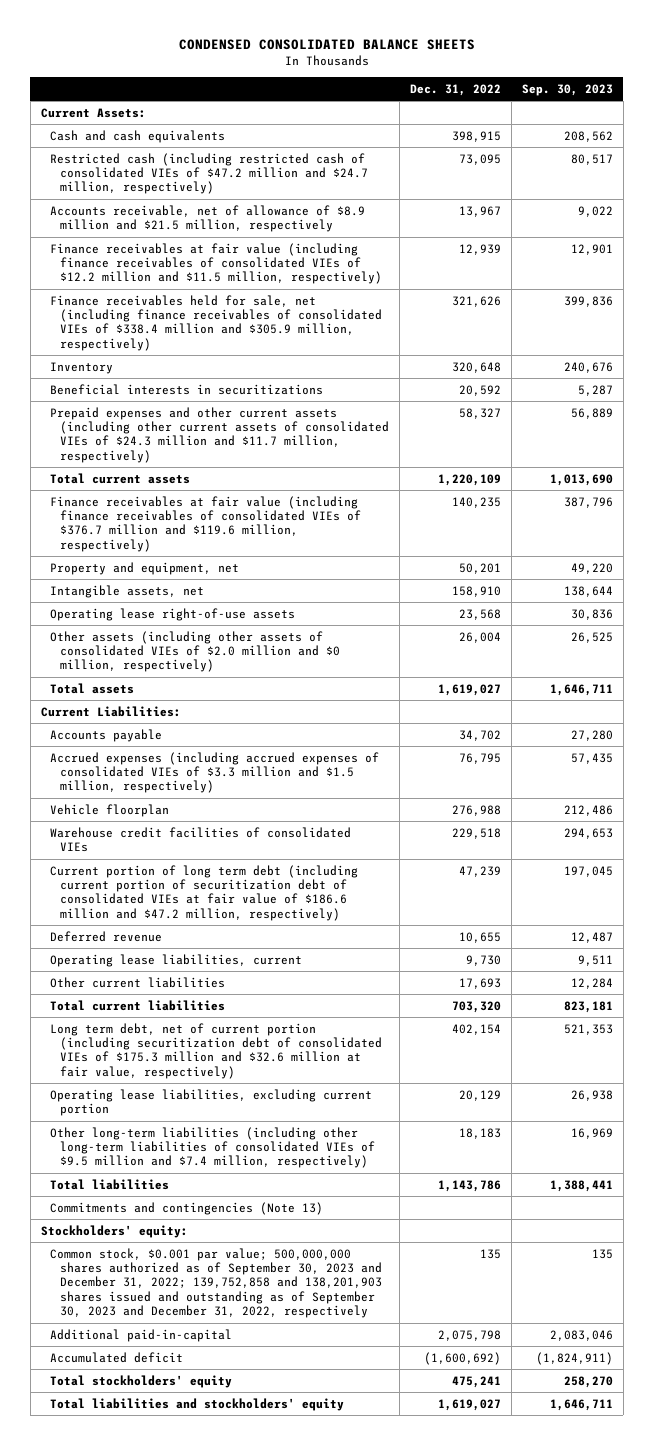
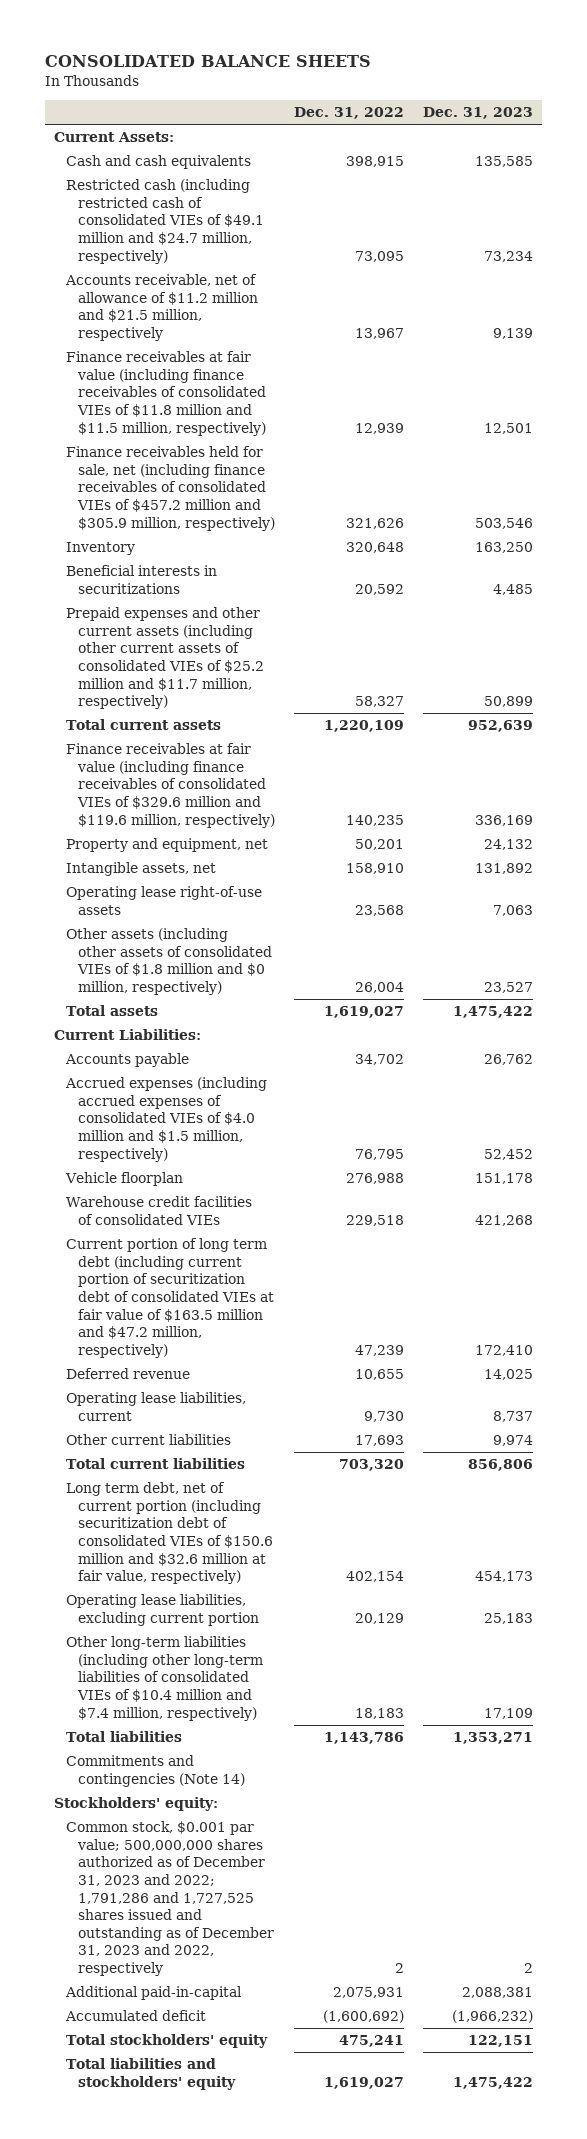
[178,38,475,50] CONDENSED CONSOLIDATED BALANCE SHEETS -> [45,54,372,67] CONSOLIDATED BALANCE SHEETS
[521,83,613,96] Sep. 30, 2023 -> none
none -> [422,107,533,120] Dec. 31, 2023
[50,152,369,195] Restricted cash (including restricted cash of consolidated VIEs of $47.2 million and $24.7 million, respectively) -> [66,179,265,264] Restricted cash (including restricted cash of consolidated VIEs of $49.1 million and $24.7 million, respectively)
[50,204,366,233] Accounts receivable, net of allowance of $8.9 million and $21.5 million, respectively -> [65,274,259,341] Accounts receivable, net of allowance of $11.2 million and $21.5 million, respectively
[50,242,383,285] Finance receivables at fair value (including finance receivables of consolidated VIEs of $12.2 million and $11.5 million, respectively) -> [66,351,267,436] Finance receivables at fair value (including finance receivables of consolidated VIEs of $11.8 million and $11.5 million, respectively)
[50,294,383,351] Finance receivables held for sale, net (including finance receivables of consolidated VIEs of $338.4 million and $305.9 million, respectively) -> [66,446,276,531] Finance receivables held for sale, net (including finance receivables of consolidated VIEs of $457.2 million and $305.9 million, respectively)
[50,406,390,463] Prepaid expenses and other current assets (including other current assets of consolidated VIEs of $24.3 million and $11.7 million, respectively) -> [66,607,265,710] Prepaid expenses and other current assets (including other current assets of consolidated VIEs of $25.2 million and $11.7 million, respectively)
[50,495,362,552] Finance receivables at fair value (including finance receivables of consolidated VIEs of $376.7 million and $119.6 million, respectively) -> [66,743,276,828] Finance receivables at fair value (including finance receivables of consolidated VIEs of $329.6 million and $119.6 million, respectively)
[50,630,341,673] Other assets (including other assets of consolidated VIEs of $2.0 million and $0 million, respectively) -> [66,928,273,995] Other assets (including other assets of consolidated VIEs of $1.8 million and $0 million, respectively)
[50,751,380,794] Accrued expenses (including accrued expenses of consolidated VIEs of $3.3 million and $1.5 million, respectively) -> [65,1077,268,1162] Accrued expenses (including accrued expenses of consolidated VIEs of $4.0 million and $1.5 million, respectively)
[50,864,359,921] Current portion of long term debt (including current portion of securitization debt of consolidated VIEs at fair value of $186.6 million and $47.2 million, respectively) -> [66,1238,275,1358] Current portion of long term debt (including current portion of securitization debt of consolidated VIEs at fair value of $163.5 million and $47.2 million, respectively)
[50,1022,383,1079] Long term debt, net of current portion (including securitization debt of consolidated VIEs of $175.3 million and $32.6 million at fair value, respectively) -> [66,1482,274,1585] Long term debt, net of current portion (including securitization debt of consolidated VIEs of $150.6 million and $32.6 million at fair value, respectively)
[50,1126,376,1169] Other long-term liabilities (including other long-term liabilities of consolidated VIEs of $9.5 million and $7.4 million, respectively) -> [66,1636,264,1721] Other long-term liabilities (including other long-term liabilities of consolidated VIEs of $10.4 million and $7.4 million, respectively)
[50,1201,324,1215] Commitments and contingencies (Note 13) -> [66,1755,246,1787] Commitments and contingencies (Note 14)
[50,1247,383,1319] Common stock, $0.001 par value; 500,000,000 shares authorized as of September 30, 2023 and December 31, 2022; 139,752,858 and 138,201,903 shares issued and outstanding as of September 30, 2023 and December 31, 2022, respectively -> [66,1821,275,1976] Common stock, $0.001 par value; 500,000,000 shares authorized as of December 31, 2023 and 2022; 1,791,286 and 1,727,525 shares issued and outstanding as of December 31, 2023 and 2022, respectively
[479,1248,501,1259] 135 -> [394,1962,404,1973] 2
[437,1329,501,1341] 2,075,798 -> [332,1987,404,1999] 2,075,931

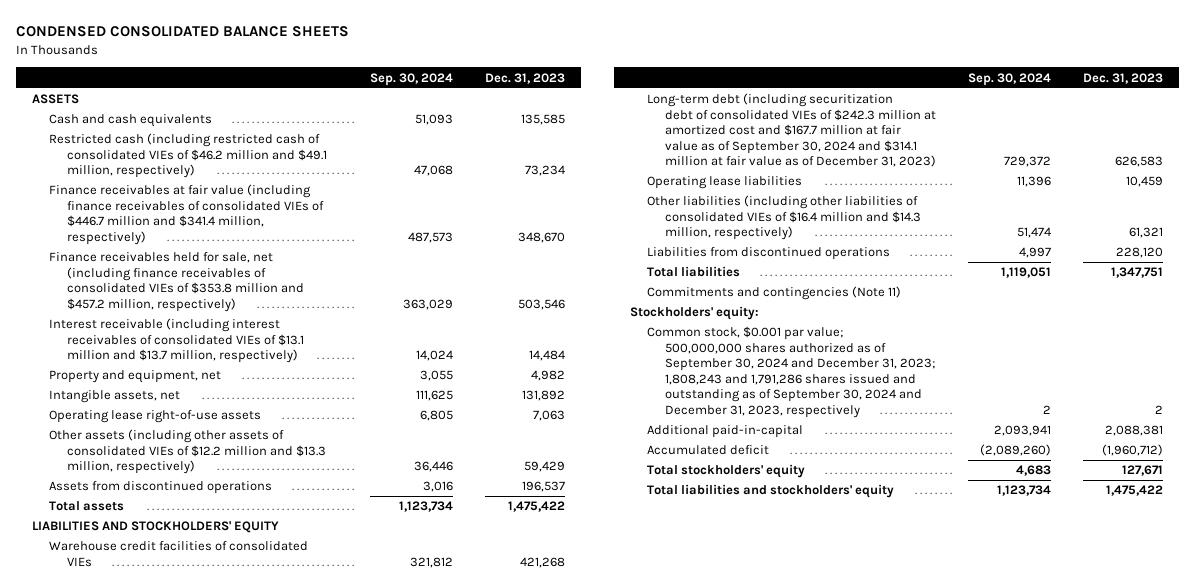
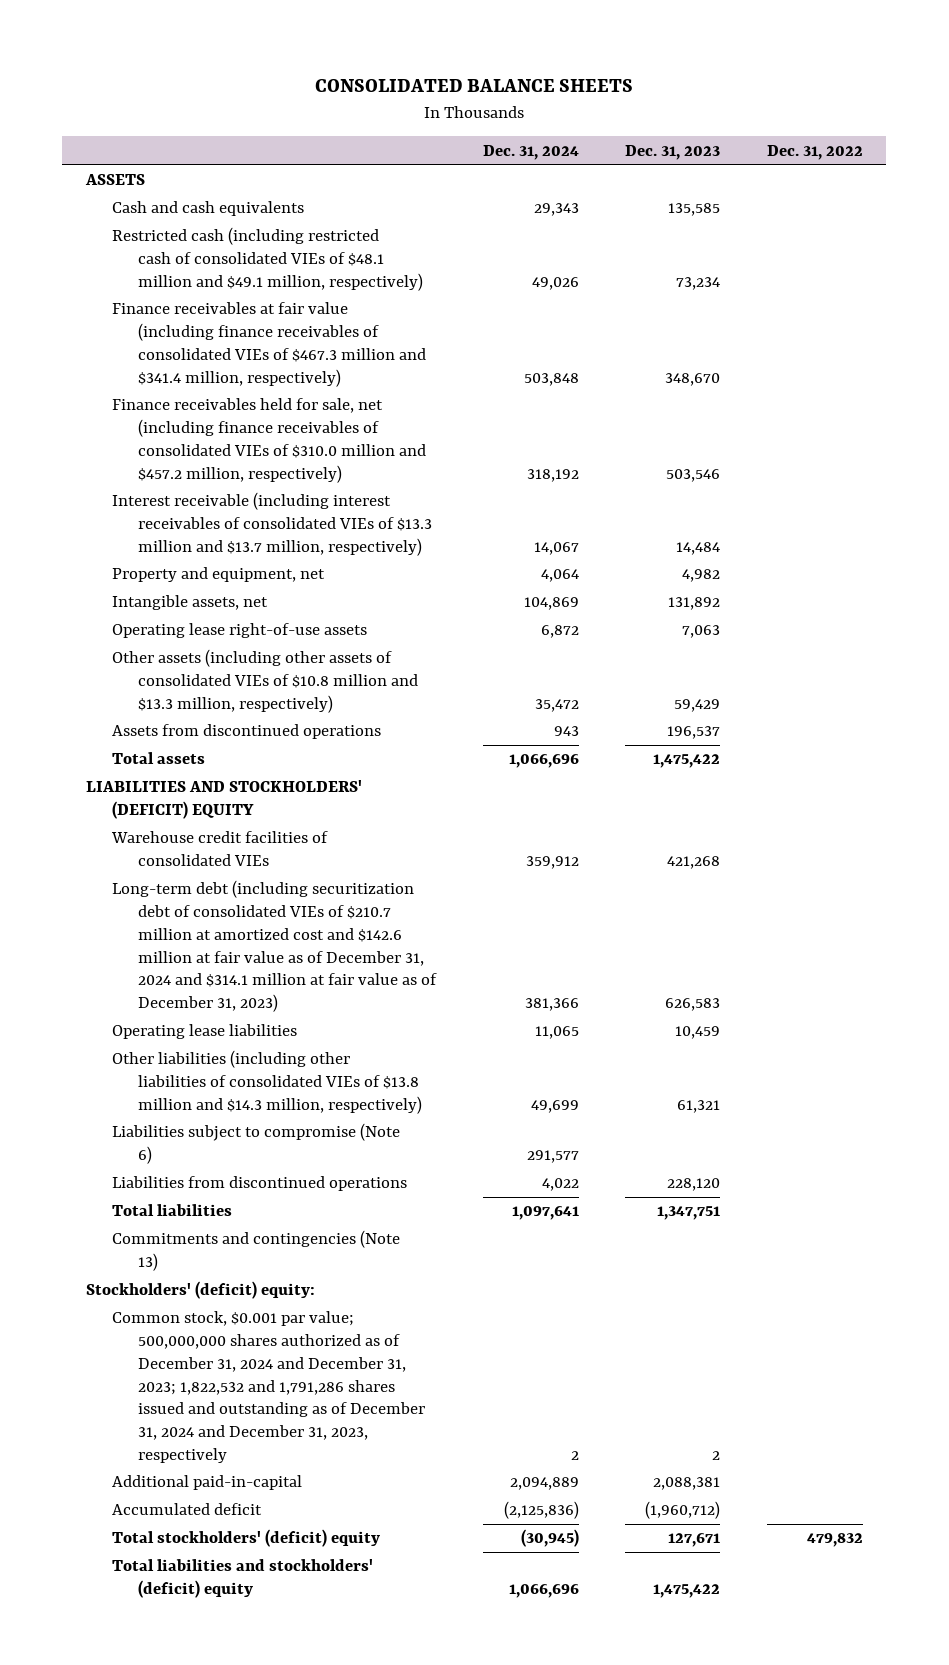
[15,26,349,38] CONDENSED CONSOLIDATED BALANCE SHEETS -> [315,78,634,92] CONSOLIDATED BALANCE SHEETS
[369,72,453,86] Sep. 30, 2024 -> none
none -> [482,144,579,160] Dec. 31, 2024
none -> [766,144,863,160] Dec. 31, 2022
[49,133,327,179] Restricted cash (including restricted cash of consolidated VIEs of $46.2 million and $49.1 million, respectively) -> [112,227,424,291] Restricted cash (including restricted cash of consolidated VIEs of $48.1 million and $49.1 million, respectively)
[49,184,324,245] Finance receivables at fair value (including finance receivables of consolidated VIEs of $446.7 million and $341.4 million, respectively) -> [112,302,427,387] Finance receivables at fair value (including finance receivables of consolidated VIEs of $467.3 million and $341.4 million, respectively)
[49,252,304,312] Finance receivables held for sale, net (including finance receivables of consolidated VIEs of $353.8 million and $457.2 million, respectively) -> [112,398,427,483] Finance receivables held for sale, net (including finance receivables of consolidated VIEs of $310.0 million and $457.2 million, respectively)
[49,318,304,364] Interest receivable (including interest receivables of consolidated VIEs of $13.1 million and $13.7 million, respectively) -> [112,492,433,556] Interest receivable (including interest receivables of consolidated VIEs of $13.3 million and $13.7 million, respectively)
[49,429,326,475] Other assets (including other assets of consolidated VIEs of $12.2 million and $13.3 million, respectively) -> [112,649,419,713] Other assets (including other assets of consolidated VIEs of $10.8 million and $13.3 million, respectively)
[31,521,279,534] LIABILITIES AND STOCKHOLDERS' EQUITY -> [85,780,362,820] LIABILITIES AND STOCKHOLDERS' (DEFICIT) EQUITY
[647,93,936,168] Long-term debt (including securitization debt of consolidated VIEs of $242.3 million at amortized cost and $167.7 million at fair value as of September 30, 2024 and $314.1 million at fair value as of December 31, 2023) -> [112,880,438,1012] Long-term debt (including securitization debt of consolidated VIEs of $210.7 million at amortized cost and $142.6 million at fair value as of December 31, 2024 and $314.1 million at fair value as of December 31, 2023)
[647,195,921,241] Other liabilities (including other liabilities of consolidated VIEs of $16.4 million and $14.3 million, respectively) -> [112,1050,423,1114] Other liabilities (including other liabilities of consolidated VIEs of $13.8 million and $14.3 million, respectively)
none -> [112,1123,401,1165] Liabilities subject to compromise (Note 6)
[647,286,902,301] Commitments and contingencies (Note 11) -> [112,1230,401,1272] Commitments and contingencies (Note 13)
[629,306,759,321] Stockholders' equity: -> [85,1281,315,1300] Stockholders' (deficit) equity:
[647,326,935,418] Common stock, $0.001 par value; 500,000,000 shares authorized as of September 30, 2024 and December 31, 2023; 1,808,243 and 1,791,286 shares issued and outstanding as of September 30, 2024 and December 31, 2023, respectively -> [112,1311,426,1463] Common stock, $0.001 par value; 500,000,000 shares authorized as of December 31, 2024 and December 31, 2023; 1,822,532 and 1,791,286 shares issued and outstanding as of December 31, 2024 and December 31, 2023, respectively
[647,464,806,479] Total stockholders' equity -> [112,1529,381,1548] Total stockholders' (deficit) equity
[647,484,895,499] Total liabilities and stockholders' equity -> [112,1559,374,1599] Total liabilities and stockholders' (deficit) equity

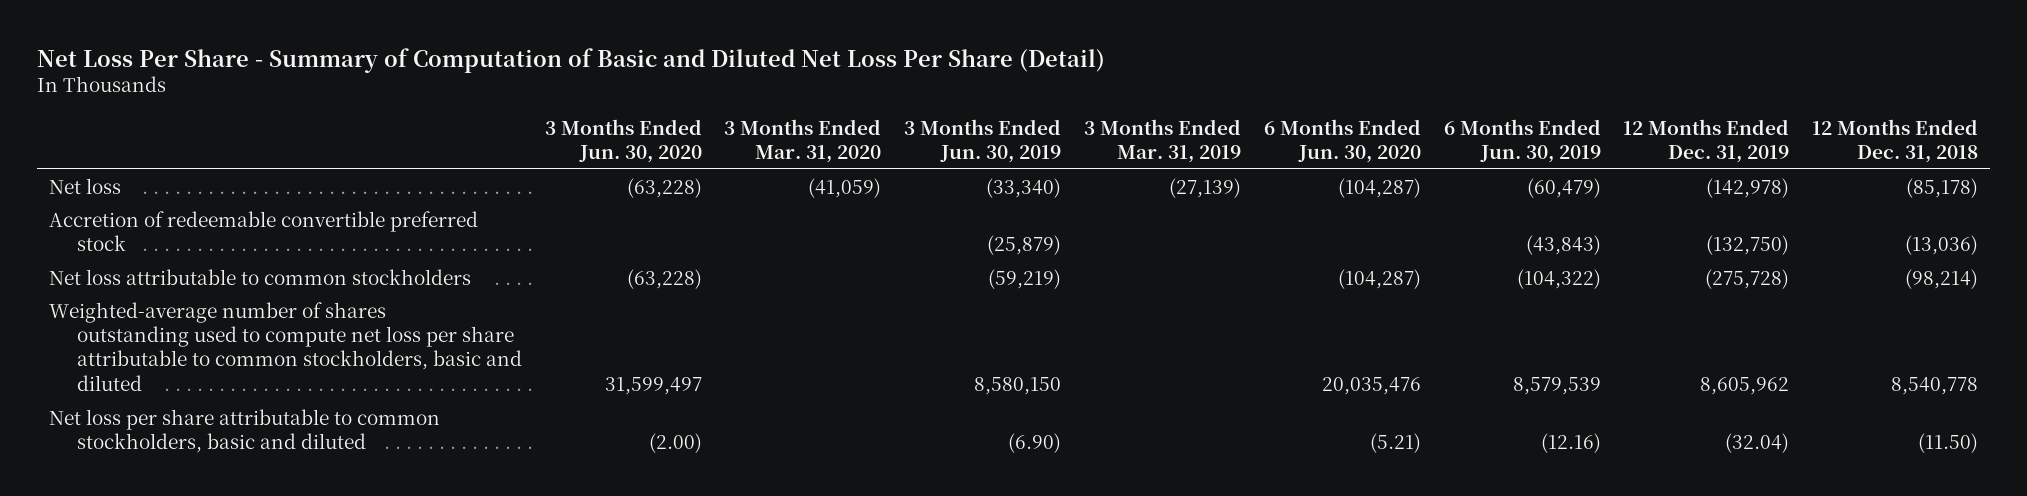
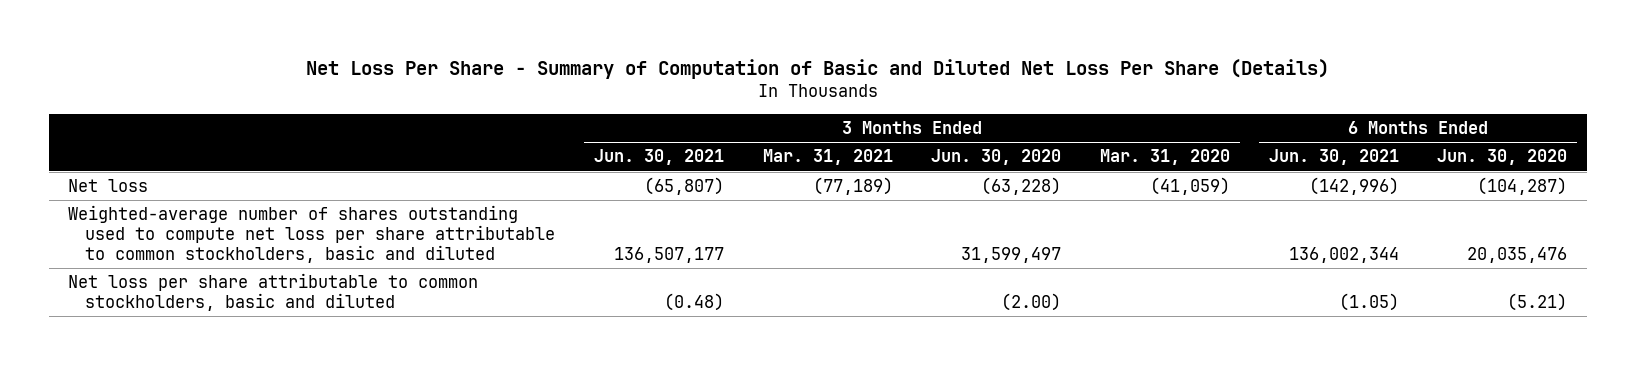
[37,47,1106,73] Net Loss Per Share - Summary of Computation of Basic and Diluted Net Loss Per Share (Detail) -> [305,58,1329,79] Net Loss Per Share - Summary of Computation of Basic and Diluted Net Loss Per Share (Details)
[904,118,1062,164] 3 Months Ended Jun. 30, 2019 -> none
[1084,118,1242,164] 3 Months Ended Mar. 31, 2019 -> none
[1443,118,1601,164] 6 Months Ended Jun. 30, 2019 -> none
[1623,118,1790,164] 12 Months Ended Dec. 31, 2019 -> none
[1812,118,1979,164] 12 Months Ended Dec. 31, 2018 -> none
none -> [593,149,724,166] Jun. 30, 2021
none -> [762,149,893,166] Mar. 31, 2021
none -> [1268,149,1399,166] Jun. 30, 2021
[48,210,478,251] Accretion of redeemable convertible preferred stock -> none
[48,268,471,285] Net loss attributable to common stockholders -> none

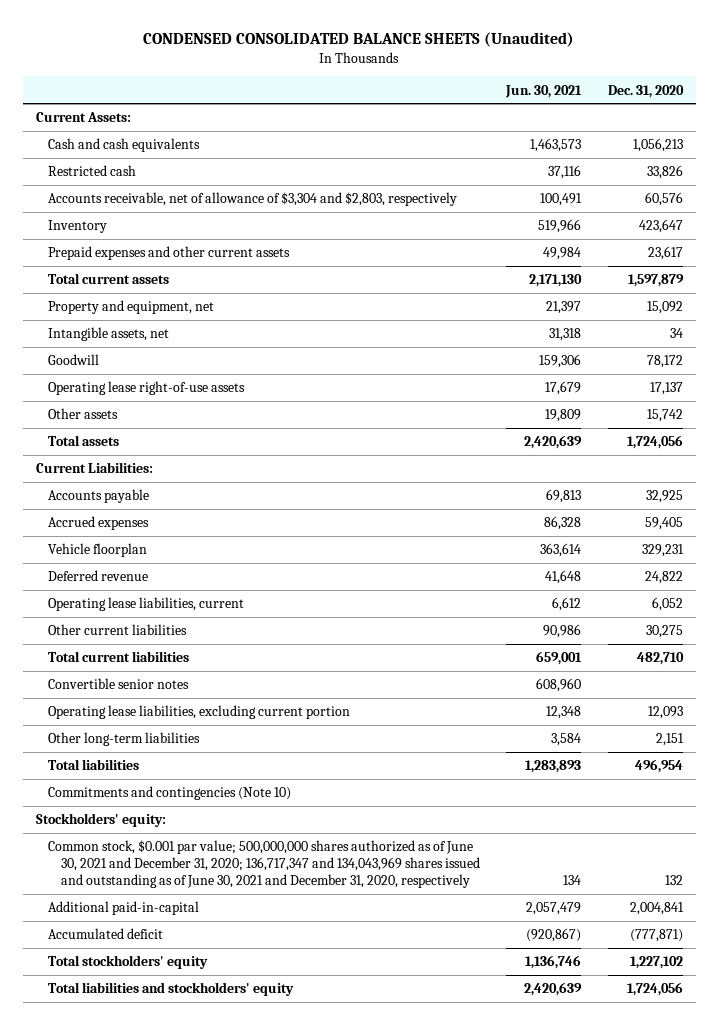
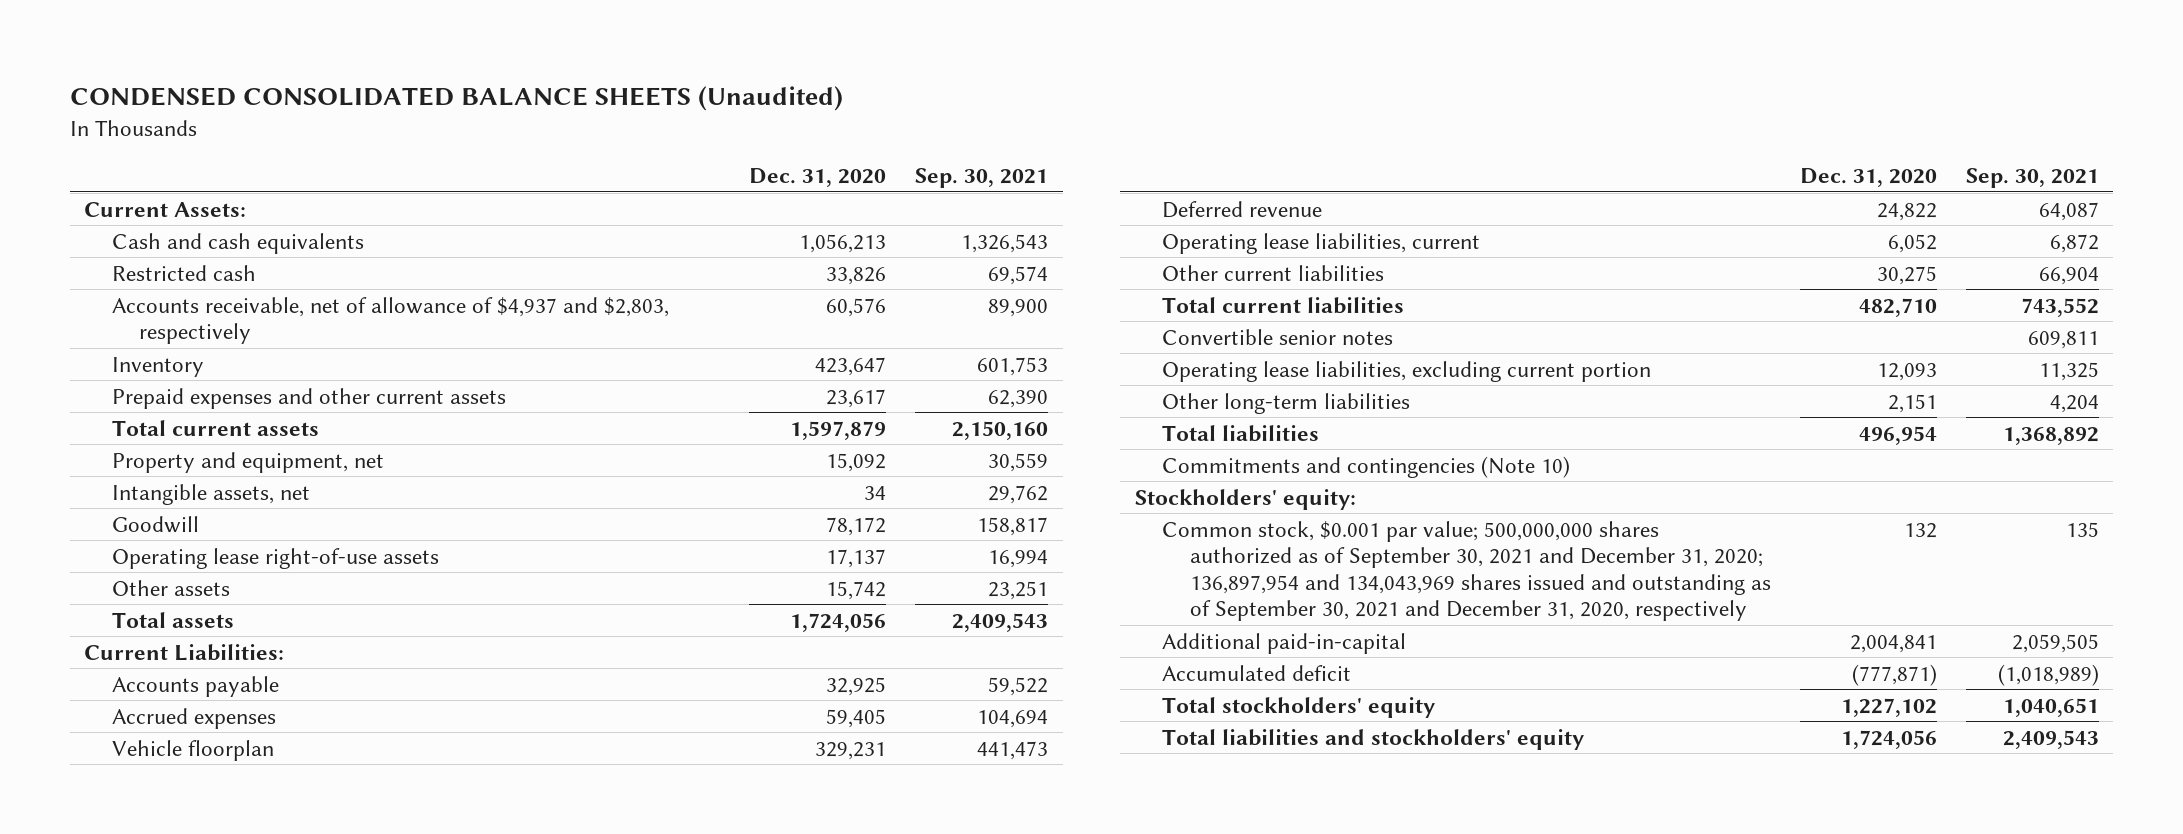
[505,84,583,98] Jun. 30, 2021 -> none
none -> [915,167,1049,188] Sep. 30, 2021
[48,192,458,207] Accounts receivable, net of allowance of $3,304 and $2,803, respectively -> [111,296,669,345] Accounts receivable, net of allowance of $4,937 and $2,803, respectively
[48,840,481,889] Common stock, $0.001 par value; 500,000,000 shares authorized as of June 30, 2021 and December 31, 2020; 136,717,347 and 134,043,969 shares issued and outstanding as of June 30, 2021 and December 31, 2020, respectively -> [1162,520,1771,622] Common stock, $0.001 par value; 500,000,000 shares authorized as of September 30, 2021 and December 31, 2020; 136,897,954 and 134,043,969 shares issued and outstanding as of September 30, 2021 and December 31, 2020, respectively

